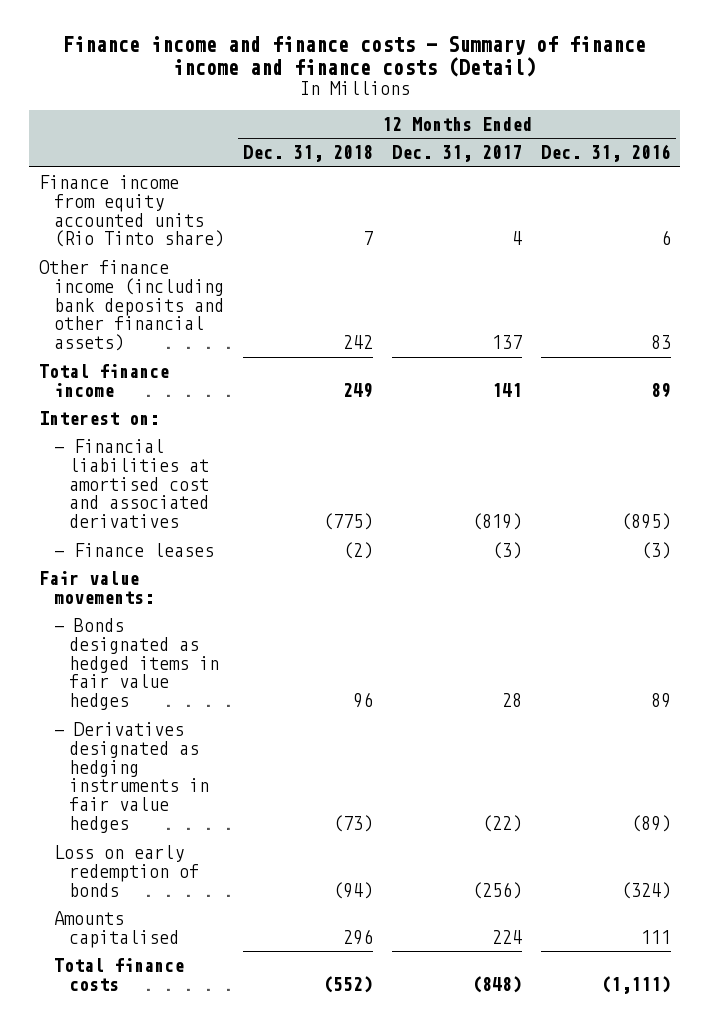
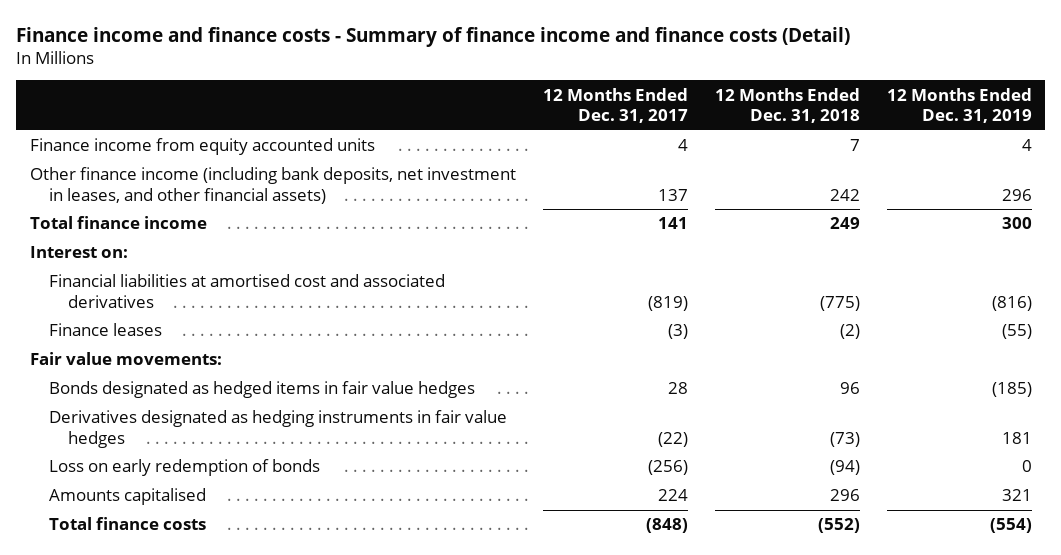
[540,144,671,163] Dec. 31, 2016 -> none
none -> [886,87,1032,123] 12 Months Ended Dec. 31, 2019
[38,175,224,248] Finance income from equity accounted units (Rio Tinto share) -> [29,138,375,156] Finance income from equity accounted units
[38,260,224,352] Other finance income (including bank deposits and other financial assets) -> [29,167,516,204] Other finance income (including bank deposits, net investment in leases, and other financial assets)
[53,439,209,529] - Financial liabilities at amortised cost and associated derivatives -> [48,274,445,308] Financial liabilities at amortised cost and associated derivatives
[53,543,214,558] - Finance leases -> [48,323,162,337] Finance leases
[53,618,219,711] - Bonds designated as hedged items in fair value hedges -> [48,381,475,399] Bonds designated as hedged items in fair value hedges
[53,722,209,834] - Derivatives designated as hedging instruments in fair value hedges -> [48,410,507,448] Derivatives designated as hedging instruments in fair value hedges

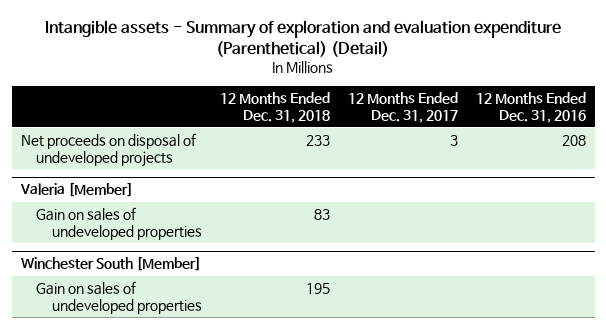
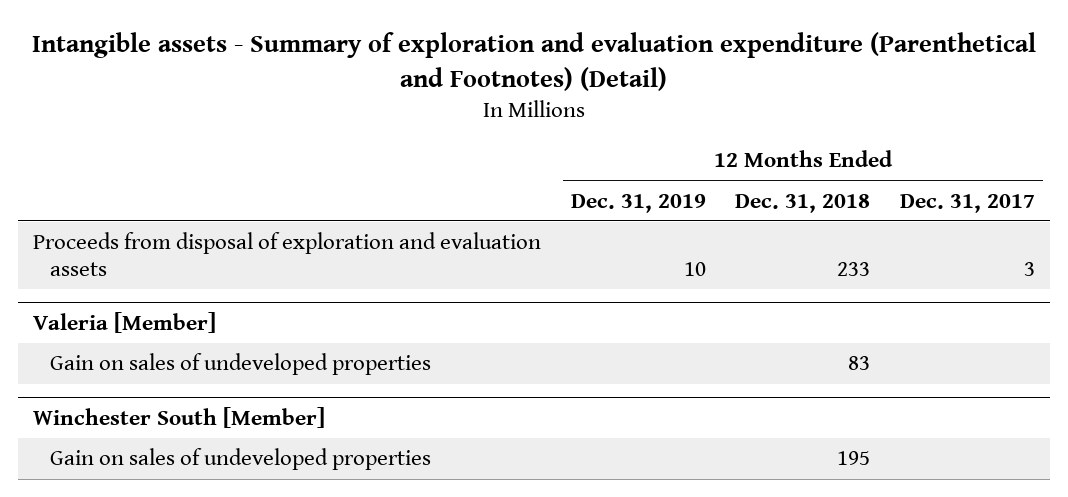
[45,19,562,57] Intangible assets - Summary of exploration and evaluation expenditure (Parenthetical) (Detail) -> [32,32,1037,92] Intangible assets - Summary of exploration and evaluation expenditure (Parenthetical and Footnotes) (Detail)
[475,91,586,123] 12 Months Ended Dec. 31, 2016 -> none
none -> [570,193,706,213] Dec. 31, 2019
[20,133,196,167] Net proceeds on disposal of undeveloped projects -> [32,232,541,276] Proceeds from disposal of exploration and evaluation assets

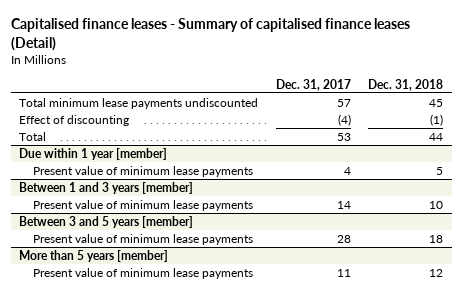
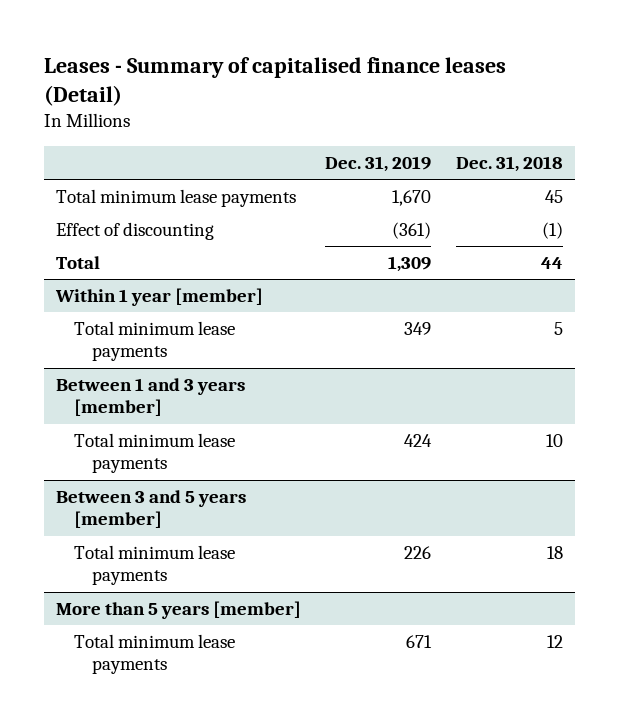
[10,18,410,51] Capitalised finance leases - Summary of capitalised finance leases (Detail) -> [43,56,506,106] Leases - Summary of capitalised finance leases (Detail)
[275,78,351,91] Dec. 31, 2017 -> none
none -> [325,155,432,172] Dec. 31, 2019
[19,97,259,109] Total minimum lease payments undiscounted -> [55,188,296,207] Total minimum lease payments
[32,165,253,177] Present value of minimum lease payments -> none
[19,147,168,160] Due within 1 year [member] -> [54,287,263,306] Within 1 year [member]
none -> [73,320,235,362] Total minimum lease payments
[32,199,253,211] Present value of minimum lease payments -> none
none -> [73,432,235,474] Total minimum lease payments
[32,233,253,245] Present value of minimum lease payments -> none
none -> [73,544,235,586] Total minimum lease payments
[32,267,253,279] Present value of minimum lease payments -> none
none -> [73,633,235,675] Total minimum lease payments

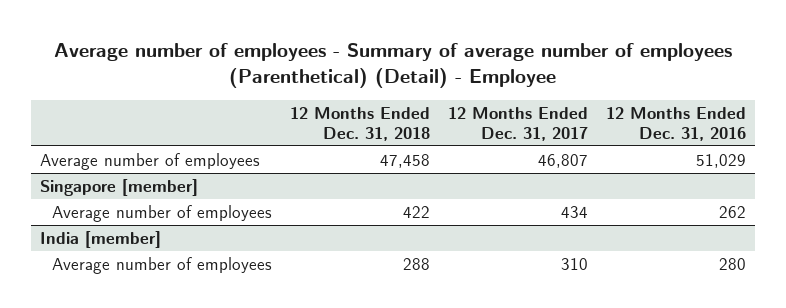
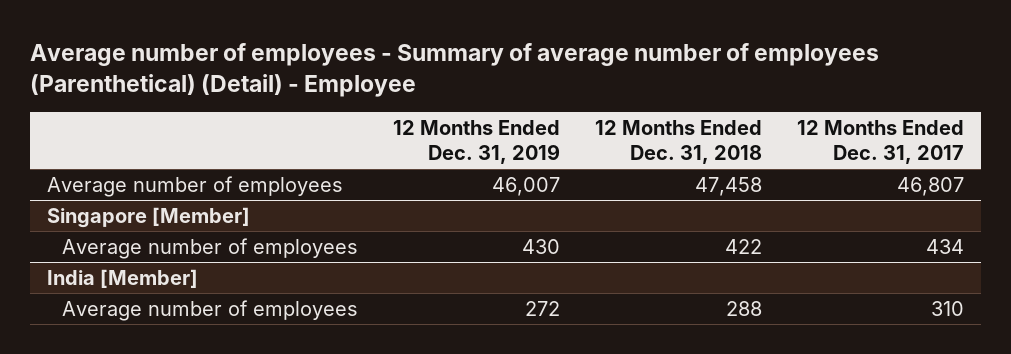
[606,106,747,141] 12 Months Ended Dec. 31, 2016 -> none
none -> [392,120,560,164] 12 Months Ended Dec. 31, 2019
[39,178,198,196] Singapore [member] -> [47,207,251,229] Singapore [Member]
[39,230,161,248] India [member] -> [47,269,199,289] India [Member]

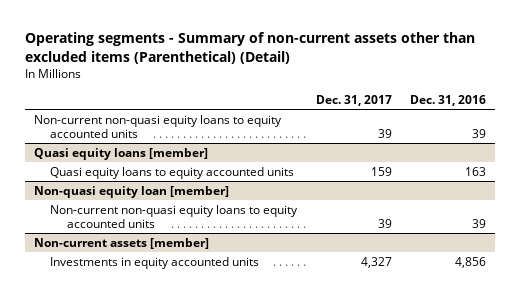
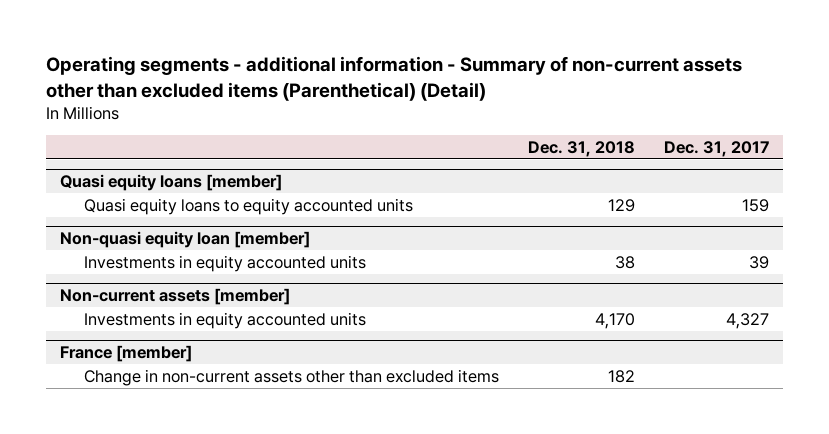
[24,32,475,64] Operating segments - Summary of non-current assets other than excluded items (Parenthetical) (Detail) -> [45,56,742,101] Operating segments - additional information - Summary of non-current assets other than excluded items (Parenthetical) (Detail)
[409,94,486,106] Dec. 31, 2016 -> none
none -> [528,140,636,157] Dec. 31, 2018
[33,114,282,139] Non-current non-quasi equity loans to equity accounted units -> none
[50,204,299,229] Non-current non-quasi equity loans to equity accounted units -> none
none -> [84,254,367,272] Investments in equity accounted units
none -> [60,345,193,363] France [member]
none -> [84,368,500,386] Change in non-current assets other than excluded items

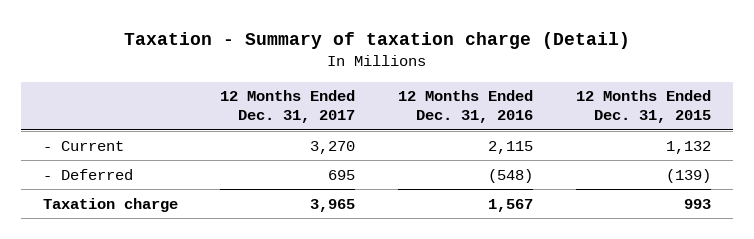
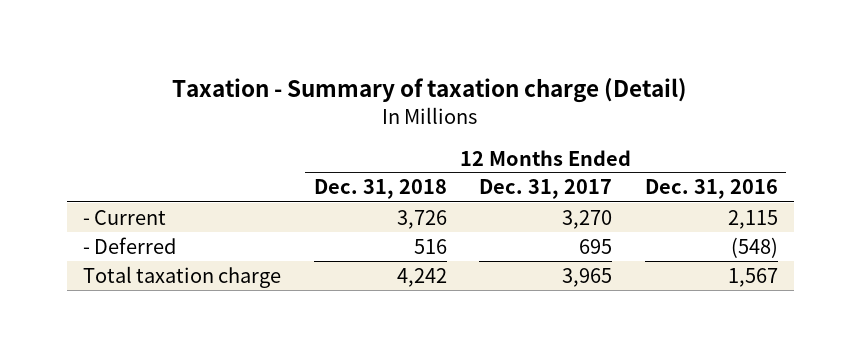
[576,90,712,124] 12 Months Ended Dec. 31, 2015 -> none
none -> [313,179,447,200] Dec. 31, 2018
[42,197,178,212] Taxation charge -> [83,265,282,288] Total taxation charge

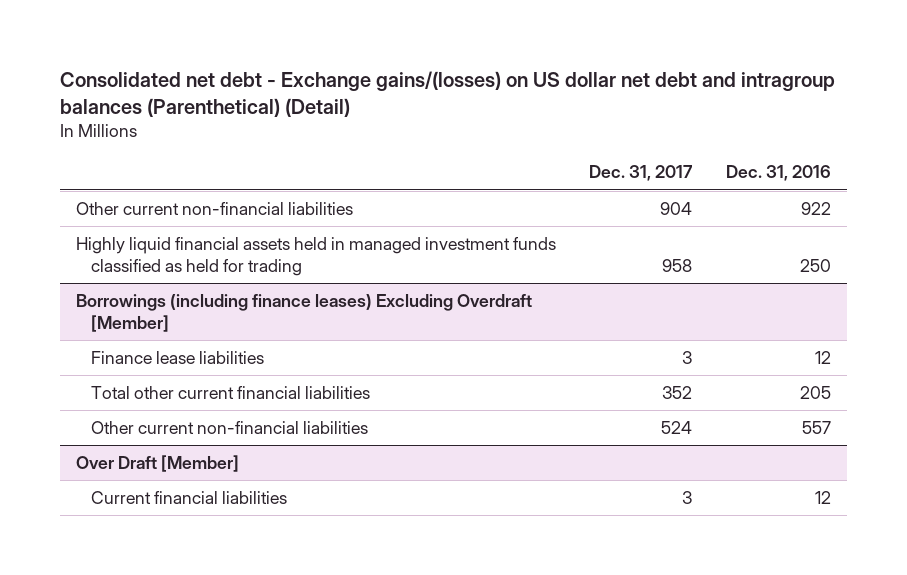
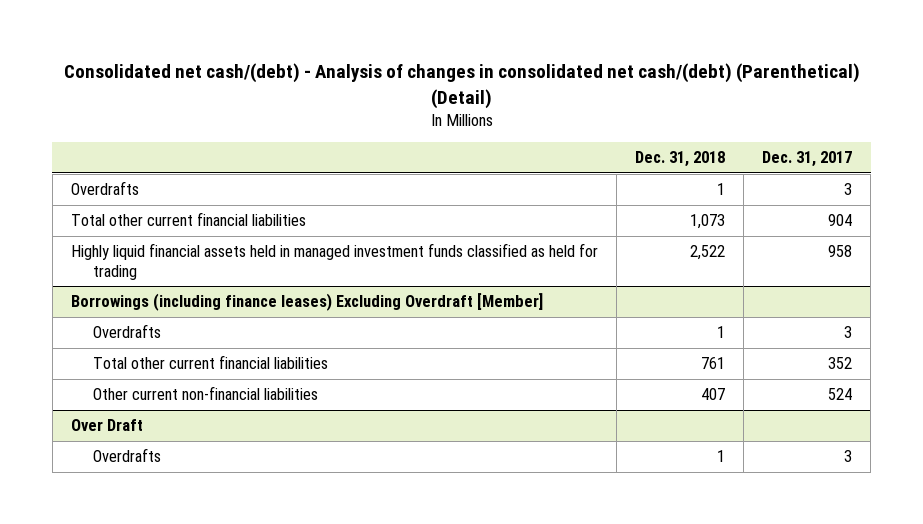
[59,70,835,117] Consolidated net debt - Exchange gains/(losses) on US dollar net debt and intragroup balances (Parenthetical) (Detail) -> [63,62,860,109] Consolidated net cash/(debt) - Analysis of changes in consolidated net cash/(debt) (Parenthetical) (Detail)
[725,165,831,182] Dec. 31, 2016 -> none
none -> [635,151,726,168] Dec. 31, 2018
none -> [70,181,139,196] Overdrafts
[76,201,354,215] Other current non-financial liabilities -> [70,212,306,227] Total other current financial liabilities
[90,350,264,364] Finance lease liabilities -> none
none -> [92,324,161,339] Overdrafts
[90,490,287,504] Current financial liabilities -> none
[76,454,240,472] Over Draft [Member] -> [70,419,143,432] Over Draft
none -> [92,448,161,463] Overdrafts

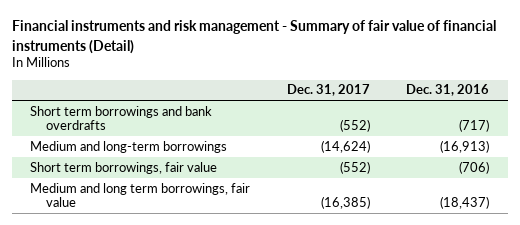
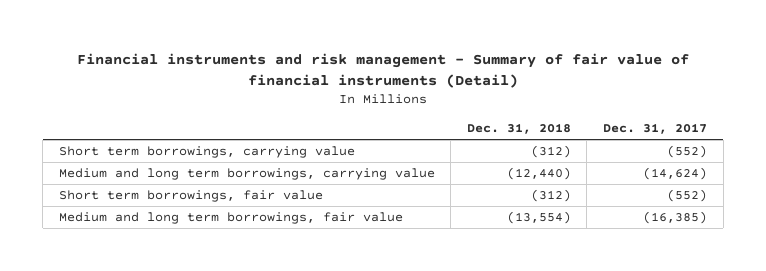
[406,84,490,97] Dec. 31, 2016 -> none
none -> [466,123,571,135] Dec. 31, 2018
[30,105,213,130] Short term borrowings and bank overdrafts -> [58,146,355,159] Short term borrowings, carrying value
[30,140,228,153] Medium and long-term borrowings -> [58,168,435,181] Medium and long term borrowings, carrying value

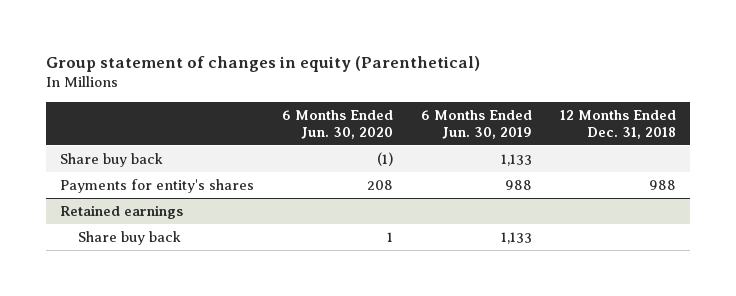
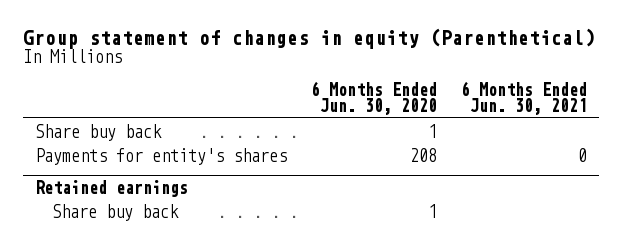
[420,109,532,139] 6 Months Ended Jun. 30, 2019 -> none
[560,109,677,139] 12 Months Ended Dec. 31, 2018 -> none
none -> [460,80,587,115] 6 Months Ended Jun. 30, 2021
[376,152,393,167] (1) -> [427,123,437,138] 1

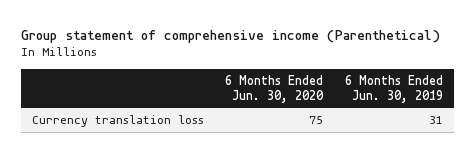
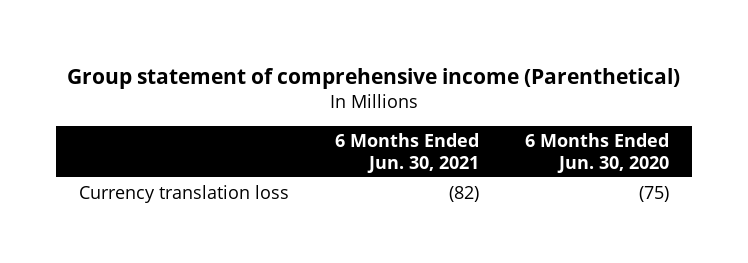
[344,74,443,103] 6 Months Ended Jun. 30, 2019 -> none
none -> [334,132,479,173] 6 Months Ended Jun. 30, 2021
[309,116,324,125] 75 -> [639,185,670,202] (75)

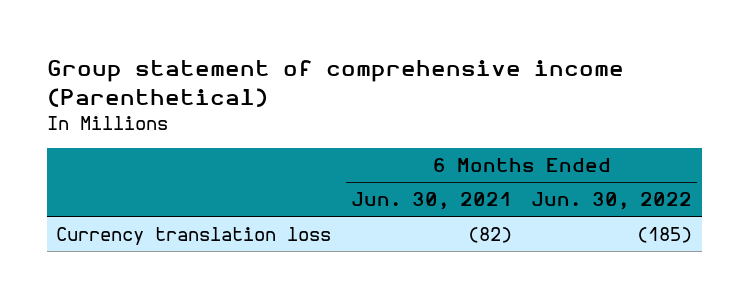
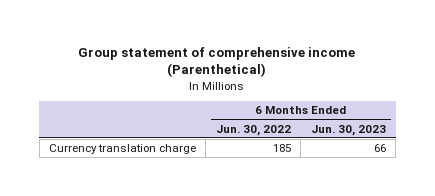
[350,192,512,211] Jun. 30, 2021 -> none
none -> [310,124,386,136] Jun. 30, 2023
[56,227,332,246] Currency translation loss -> [49,144,197,155] Currency translation charge
[637,227,693,244] (185) -> [272,144,291,153] 185

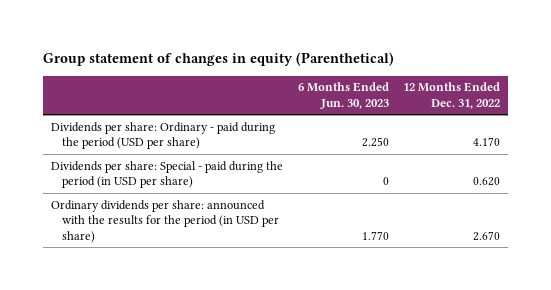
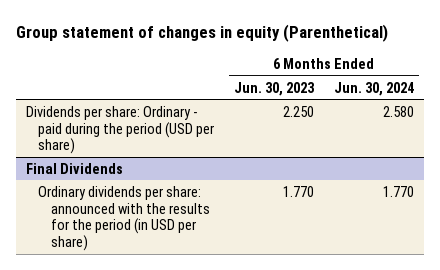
[403,82,501,109] 12 Months Ended Dec. 31, 2022 -> none
none -> [334,81,415,96] Jun. 30, 2024
[50,160,283,189] Dividends per share: Special - paid during the period (in USD per share) -> none
none -> [25,162,123,174] Final Dividends

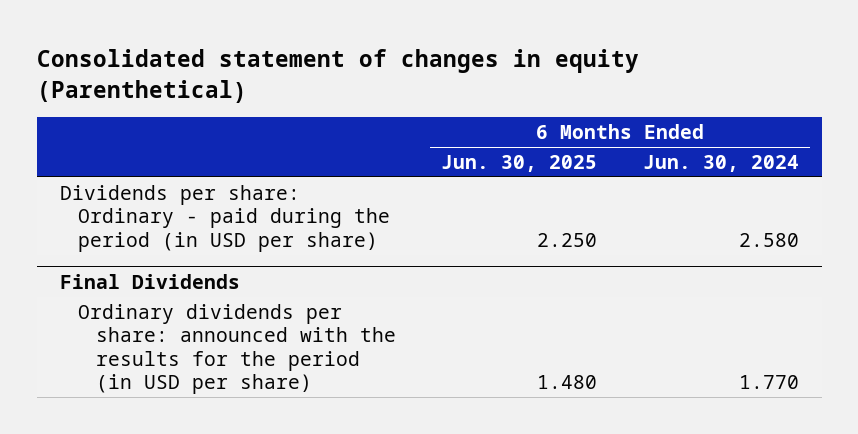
[15,24,388,43] Group statement of changes in equity (Parenthetical) -> [36,49,639,103] Consolidated statement of changes in equity (Parenthetical)
[234,81,316,96] Jun. 30, 2023 -> none
none -> [441,155,598,173] Jun. 30, 2025
[25,105,215,155] Dividends per share: Ordinary - paid during the period (USD per share) -> [59,184,390,252] Dividends per share: Ordinary - paid during the period (in USD per share)

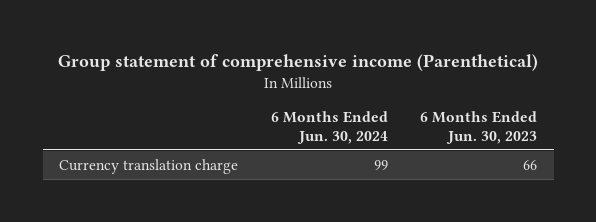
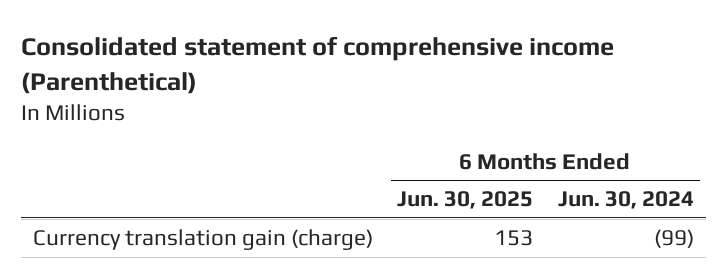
[58,53,539,71] Group statement of comprehensive income (Parenthetical) -> [20,36,614,95] Consolidated statement of comprehensive income (Parenthetical)
[420,111,538,144] 6 Months Ended Jun. 30, 2023 -> none
none -> [397,191,534,210] Jun. 30, 2025
[58,158,238,174] Currency translation charge -> [32,229,373,251] Currency translation gain (charge)
[373,159,388,170] 99 -> [653,229,694,249] (99)

